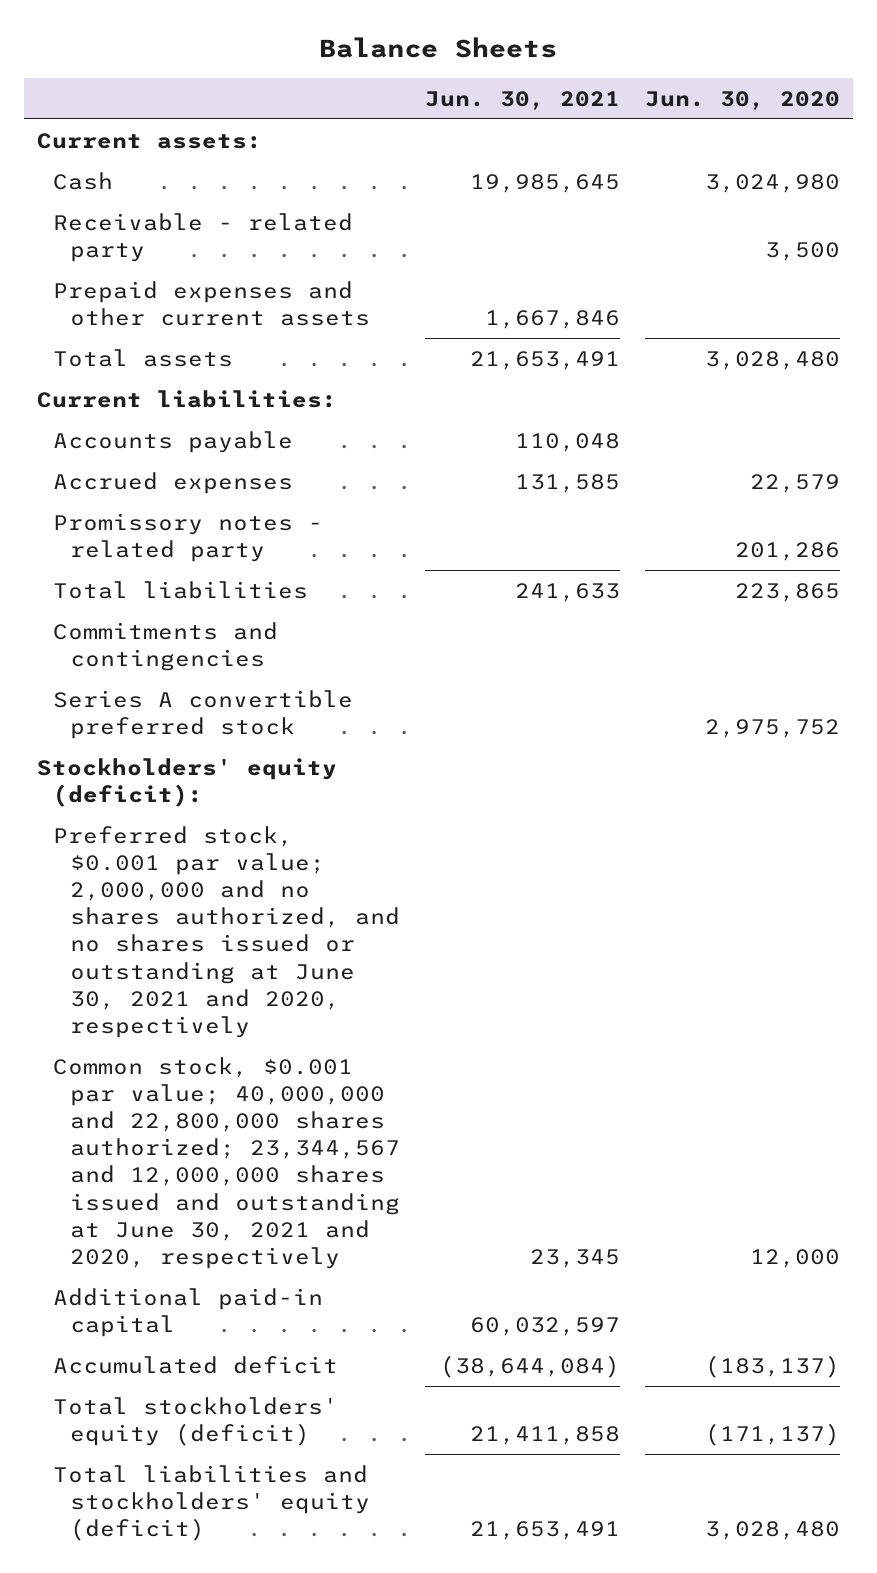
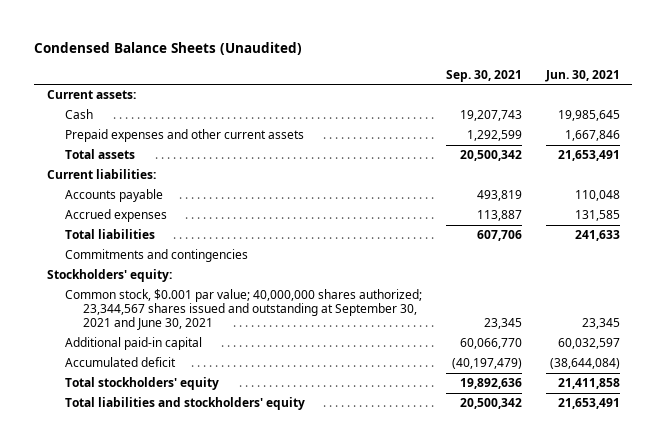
[319,36,558,58] Balance Sheets -> [34,41,303,55] Condensed Balance Sheets (Unaudited)
[645,90,841,110] Jun. 30, 2020 -> none
none -> [446,69,523,82] Sep. 30, 2021
[53,212,354,262] Receivable - related party -> none
[53,512,324,562] Promissory notes - related party -> none
[53,689,354,739] Series A convertible preferred stock -> none
[53,825,400,1039] Preferred stock, $0.001 par value; 2,000,000 and no shares authorized, and no shares issued or outstanding at June 30, 2021 and 2020, respectively -> none
[36,757,337,807] Stockholders' equity (deficit): -> [46,269,172,283] Stockholders' equity:
[53,1056,400,1270] Common stock, $0.001 par value; 40,000,000 and 22,800,000 shares authorized; 23,344,567 and 12,000,000 shares issued and outstanding at June 30, 2021 and 2020, respectively -> [64,289,422,331] Common stock, $0.001 par value; 40,000,000 shares authorized; 23,344,567 shares issued and outstanding at September 30, 2021 and June 30, 2021
[53,1396,339,1446] Total stockholders' equity (deficit) -> [64,377,219,391] Total stockholders' equity
[53,1464,370,1542] Total liabilities and stockholders' equity (deficit) -> [64,397,305,411] Total liabilities and stockholders' equity

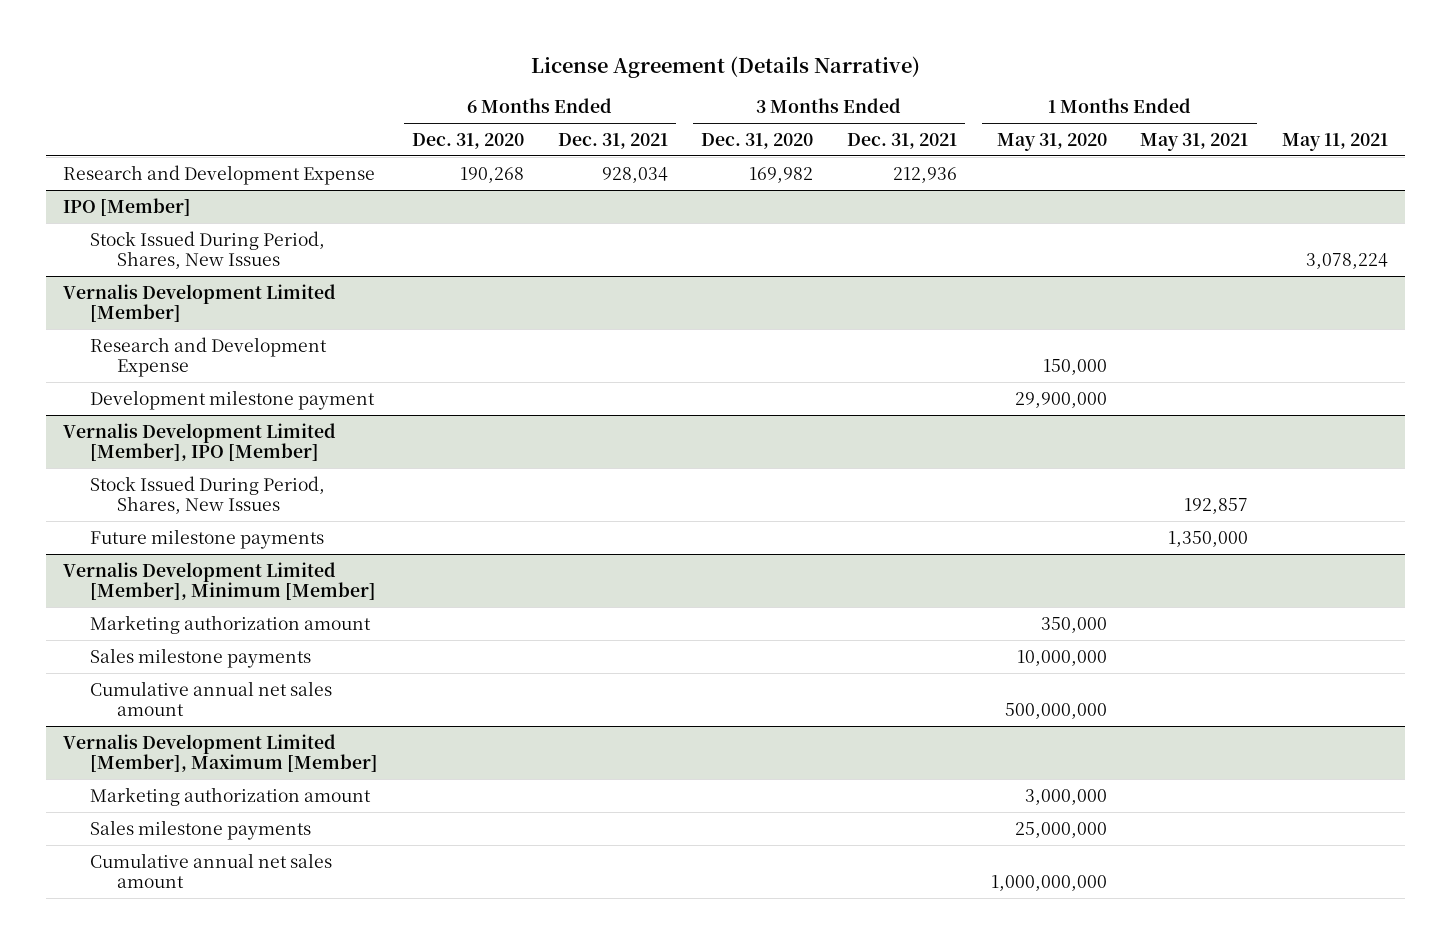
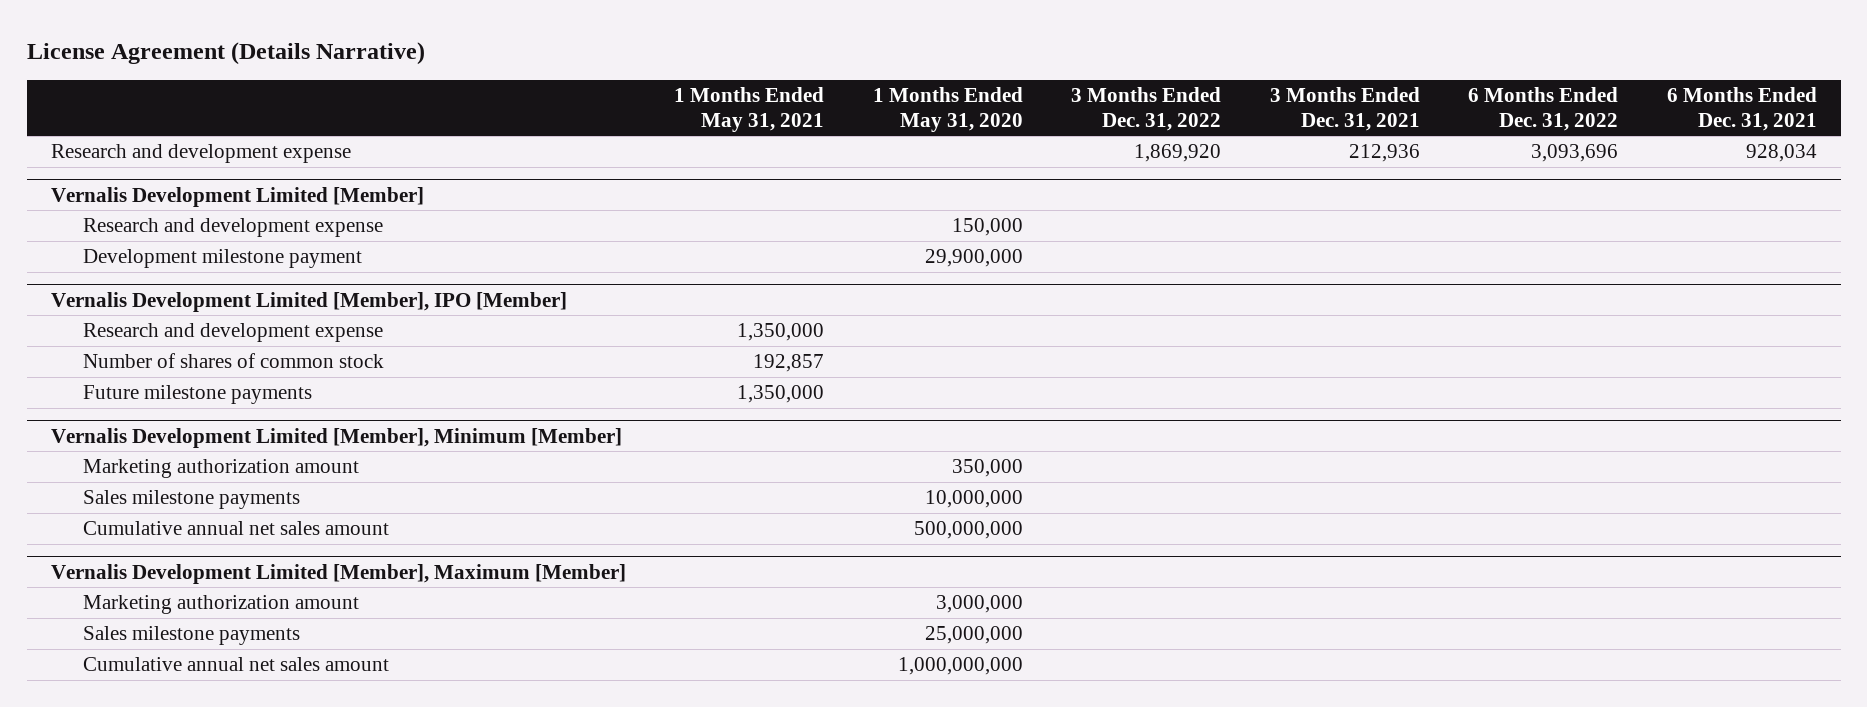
[411,132,524,149] Dec. 31, 2020 -> none
[701,132,814,149] Dec. 31, 2020 -> none
[1282,132,1389,151] May 11, 2021 -> none
none -> [1071,87,1222,131] 3 Months Ended Dec. 31, 2022
none -> [1468,87,1619,131] 6 Months Ended Dec. 31, 2022
[63,197,192,216] IPO [Member] -> none
[90,230,326,270] Stock Issued During Period, Shares, New Issues -> none
[63,164,376,185] Research and Development Expense -> [50,144,351,164] Research and development expense
[90,336,328,378] Research and Development Expense -> [82,218,383,238] Research and development expense
none -> [82,323,383,343] Research and development expense
[90,475,326,515] Stock Issued During Period, Shares, New Issues -> [82,353,384,369] Number of shares of common stock

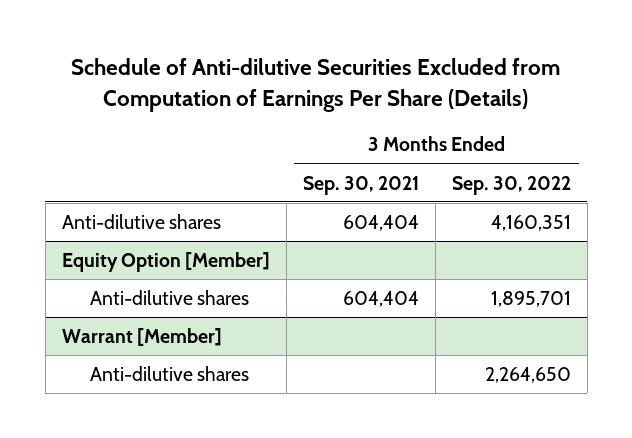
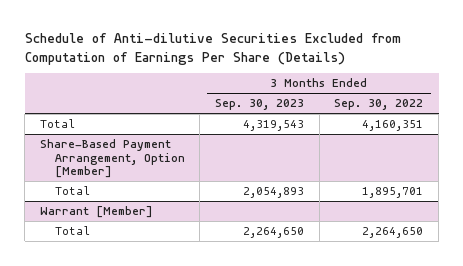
[302,175,419,195] Sep. 30, 2021 -> none
none -> [214,99,304,111] Sep. 30, 2023
[61,251,270,272] Equity Option [Member] -> none
[61,213,221,229] Anti-dilutive shares -> [40,119,76,129] Total
none -> [40,139,185,179] Share-Based Payment Arrangement, Option [Member]
[89,289,249,305] Anti-dilutive shares -> [54,186,90,196] Total
[89,365,249,381] Anti-dilutive shares -> [54,226,90,236] Total

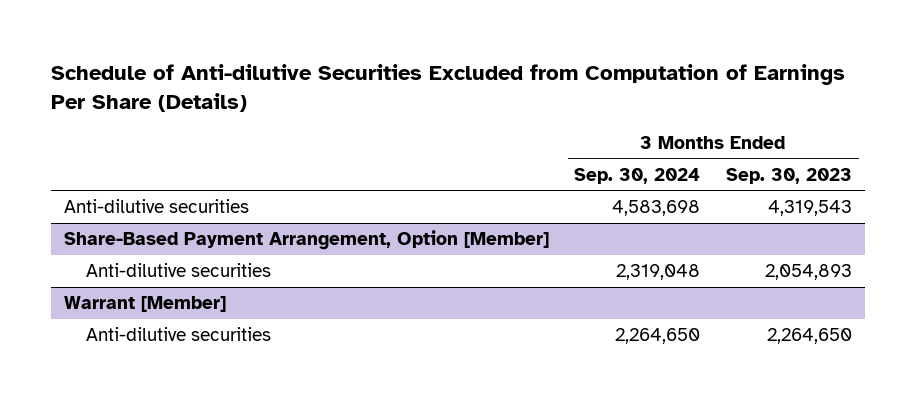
[334,99,424,111] Sep. 30, 2022 -> none
none -> [574,167,701,184] Sep. 30, 2024
[40,119,76,129] Total -> [63,199,249,214] Anti-dilutive securities
[54,186,90,196] Total -> [85,263,271,278] Anti-dilutive securities
[54,226,90,236] Total -> [85,327,271,342] Anti-dilutive securities

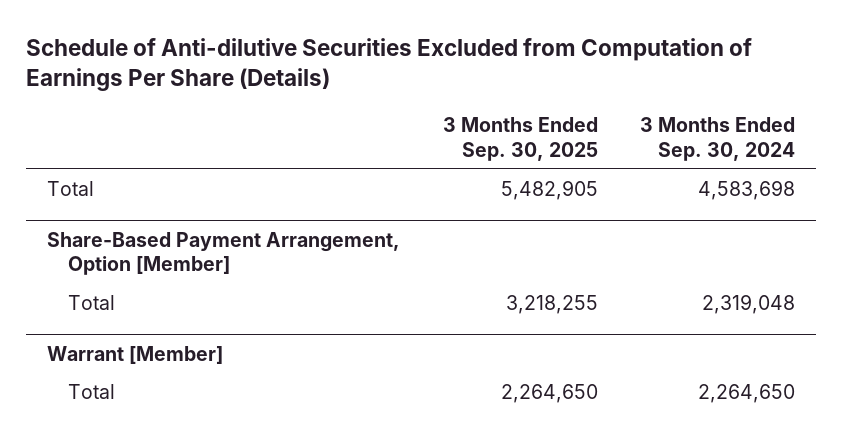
[726,167,853,184] Sep. 30, 2023 -> none
none -> [442,116,598,161] 3 Months Ended Sep. 30, 2025
[63,199,249,214] Anti-dilutive securities -> [47,181,95,197] Total
[85,263,271,278] Anti-dilutive securities -> [68,295,116,311] Total
[85,327,271,342] Anti-dilutive securities -> [68,384,116,400] Total

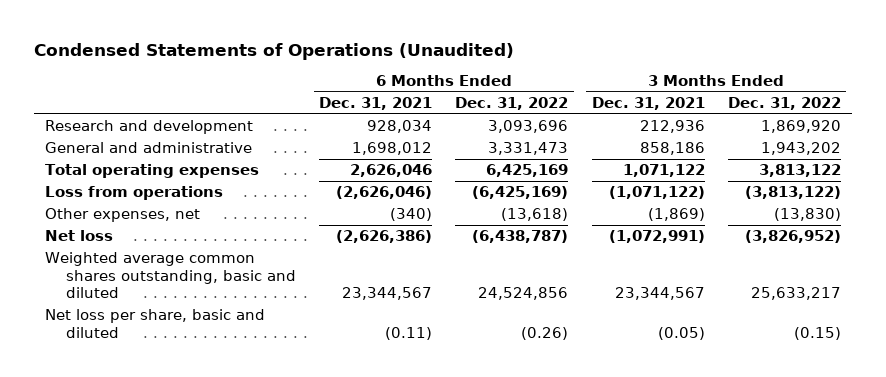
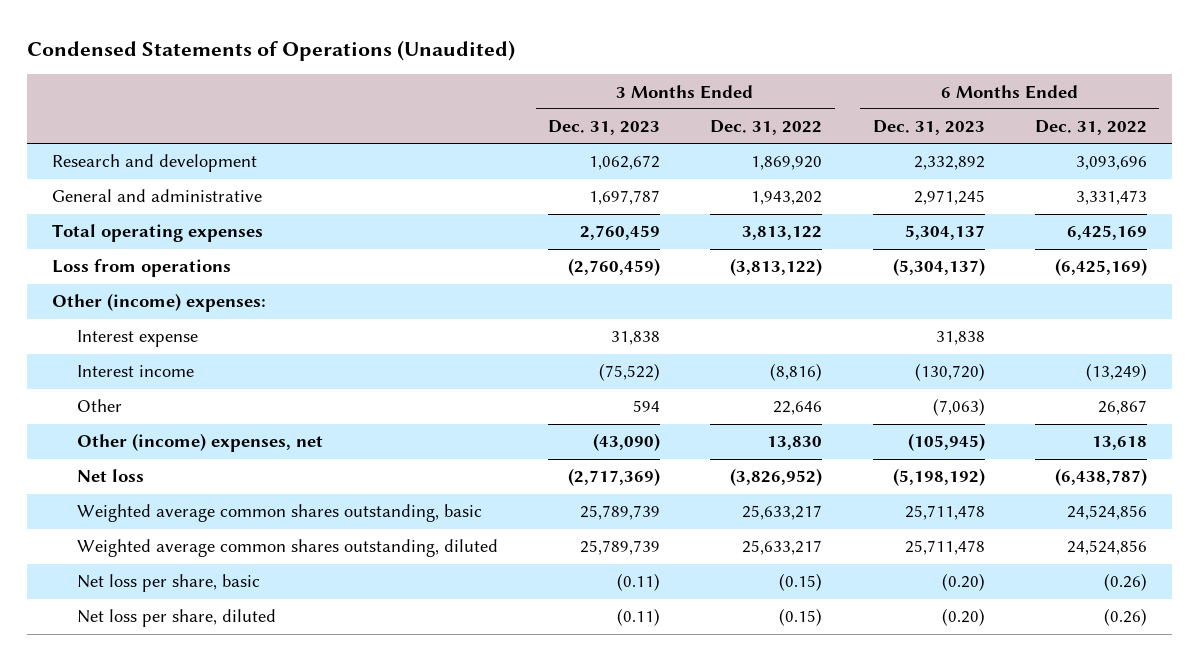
[319,97,433,111] Dec. 31, 2021 -> none
[591,97,705,111] Dec. 31, 2021 -> none
none -> [548,120,661,136] Dec. 31, 2023
none -> [872,120,985,136] Dec. 31, 2023
none -> [51,293,266,313] Other (income) expenses:
none -> [77,330,199,348] Interest expense
none -> [77,365,195,378] Interest income
[45,208,201,223] Other expenses, net -> [77,399,123,413] Other
[501,208,569,222] (13,618) -> [1097,400,1147,416] 26,867
[773,208,841,222] (13,830) -> [773,401,823,416] 22,646
none -> [77,433,324,453] Other (income) expenses, net
[45,252,297,299] Weighted average common shares outstanding, basic and diluted -> [77,504,483,523] Weighted average common shares outstanding, basic
none -> [77,539,499,558] Weighted average common shares outstanding, diluted
[45,309,266,338] Net loss per share, basic and diluted -> [77,574,261,593] Net loss per share, basic
none -> [77,609,277,628] Net loss per share, diluted

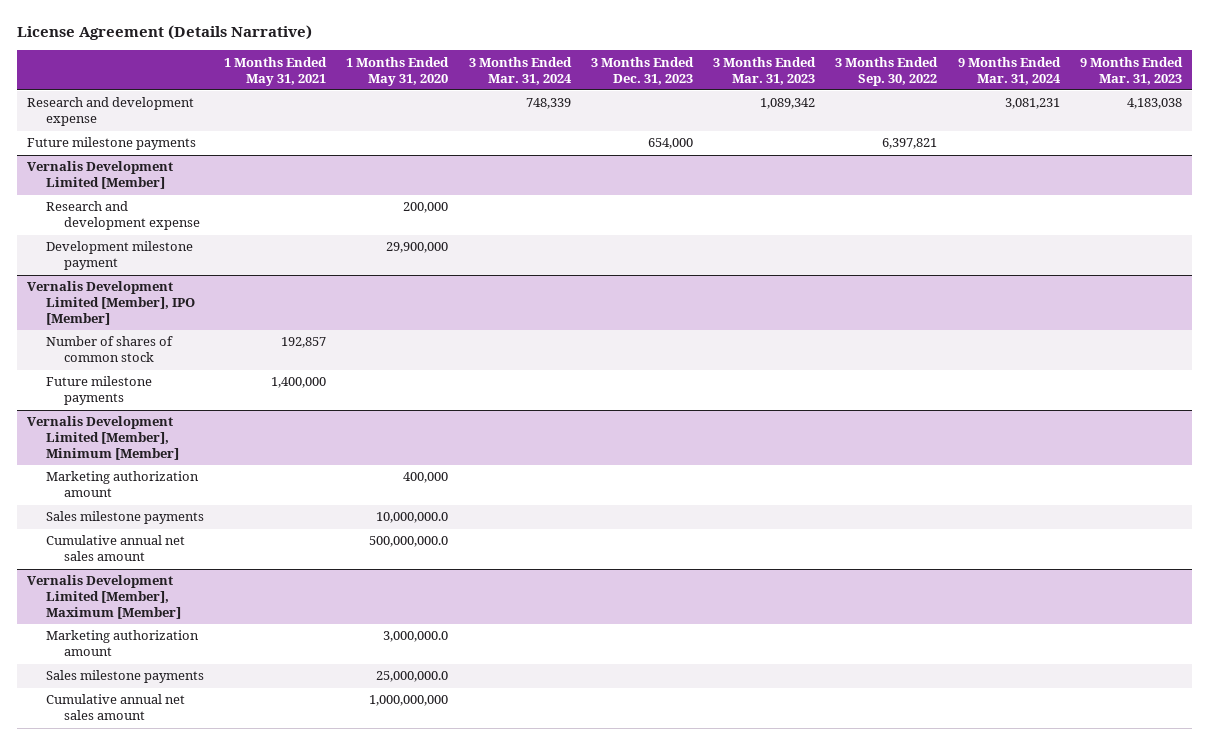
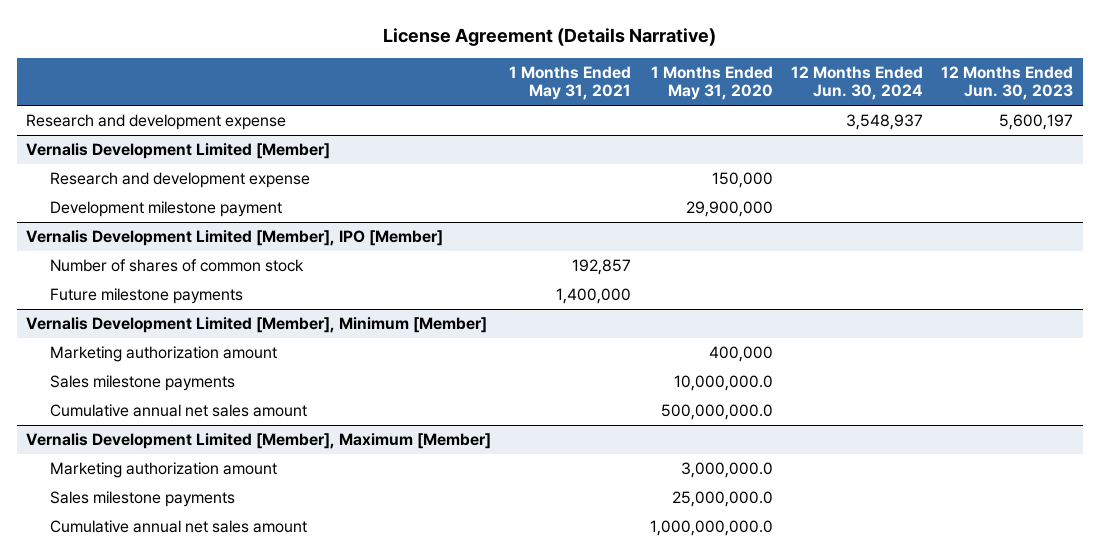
[468,56,572,85] 3 Months Ended Mar. 31, 2024 -> none
[590,56,694,85] 3 Months Ended Dec. 31, 2023 -> none
[713,56,817,85] 3 Months Ended Mar. 31, 2023 -> none
[835,56,939,86] 3 Months Ended Sep. 30, 2022 -> none
[957,56,1061,85] 9 Months Ended Mar. 31, 2024 -> none
[1080,56,1184,85] 9 Months Ended Mar. 31, 2023 -> none
none -> [791,65,924,101] 12 Months Ended Jun. 30, 2024
none -> [941,65,1074,101] 12 Months Ended Jun. 30, 2023
[27,137,197,151] Future milestone payments -> none
[403,202,449,214] 200,000 -> [711,172,773,189] 150,000
[369,695,449,707] 1,000,000,000 -> [649,520,773,537] 1,000,000,000.0

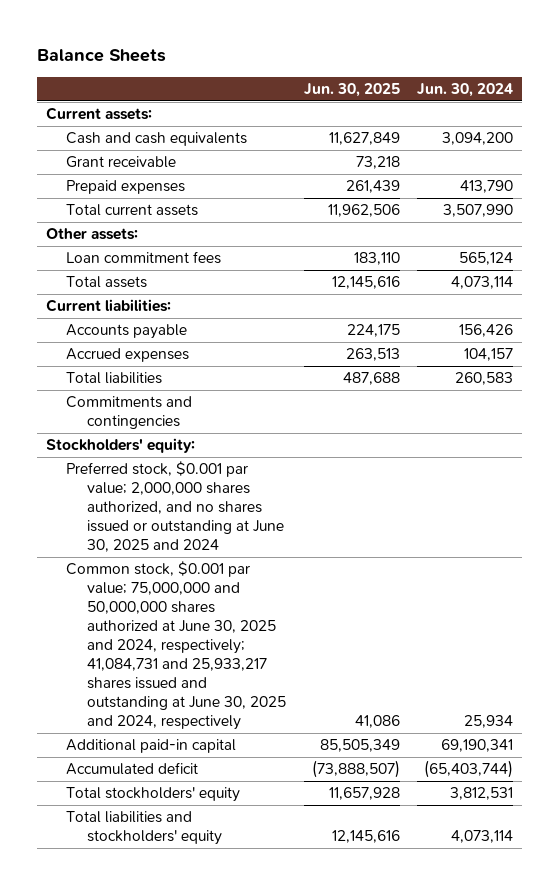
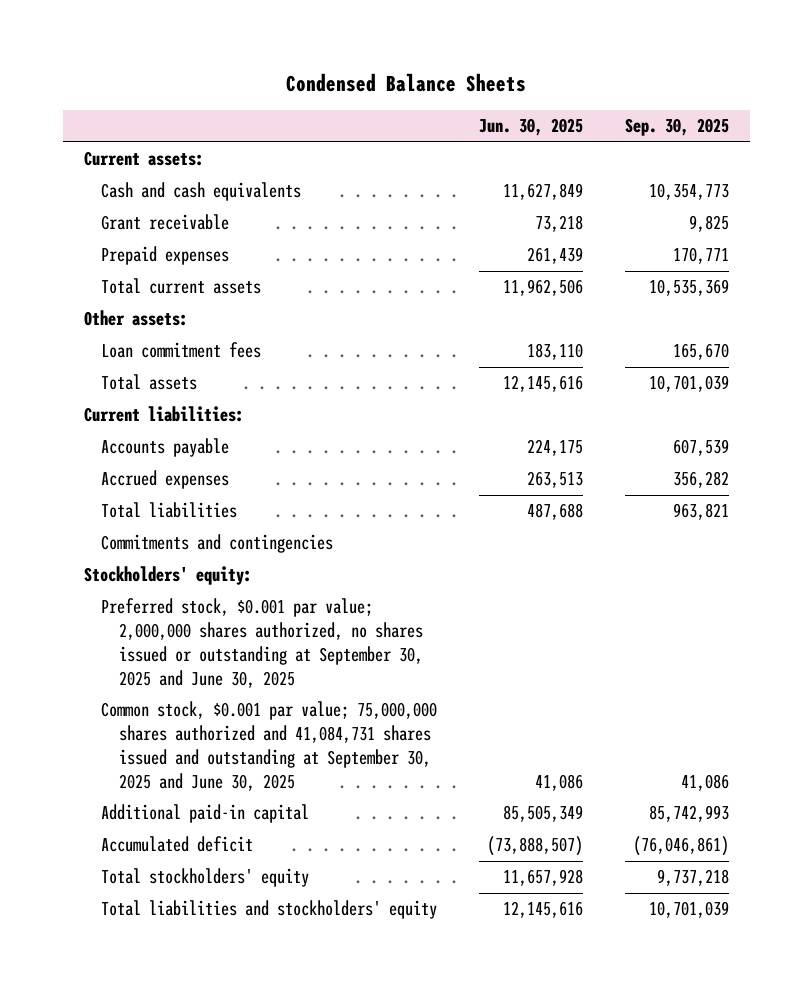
[37,49,167,63] Balance Sheets -> [286,73,527,93] Condensed Balance Sheets
[417,83,514,98] Jun. 30, 2024 -> none
none -> [624,118,729,137] Sep. 30, 2025
[66,461,284,553] Preferred stock, $0.001 par value; 2,000,000 shares authorized, and no shares issued or outstanding at June 30, 2025 and 2024 -> [101,598,424,688] Preferred stock, $0.001 par value; 2,000,000 shares authorized, no shares issued or outstanding at September 30, 2025 and June 30, 2025
[66,561,286,731] Common stock, $0.001 par value; 75,000,000 and 50,000,000 shares authorized at June 30, 2025 and 2024, respectively; 41,084,731 and 25,933,217 shares issued and outstanding at June 30, 2025 and 2024, respectively -> [101,701,438,791] Common stock, $0.001 par value; 75,000,000 shares authorized and 41,084,731 shares issued and outstanding at September 30, 2025 and June 30, 2025

